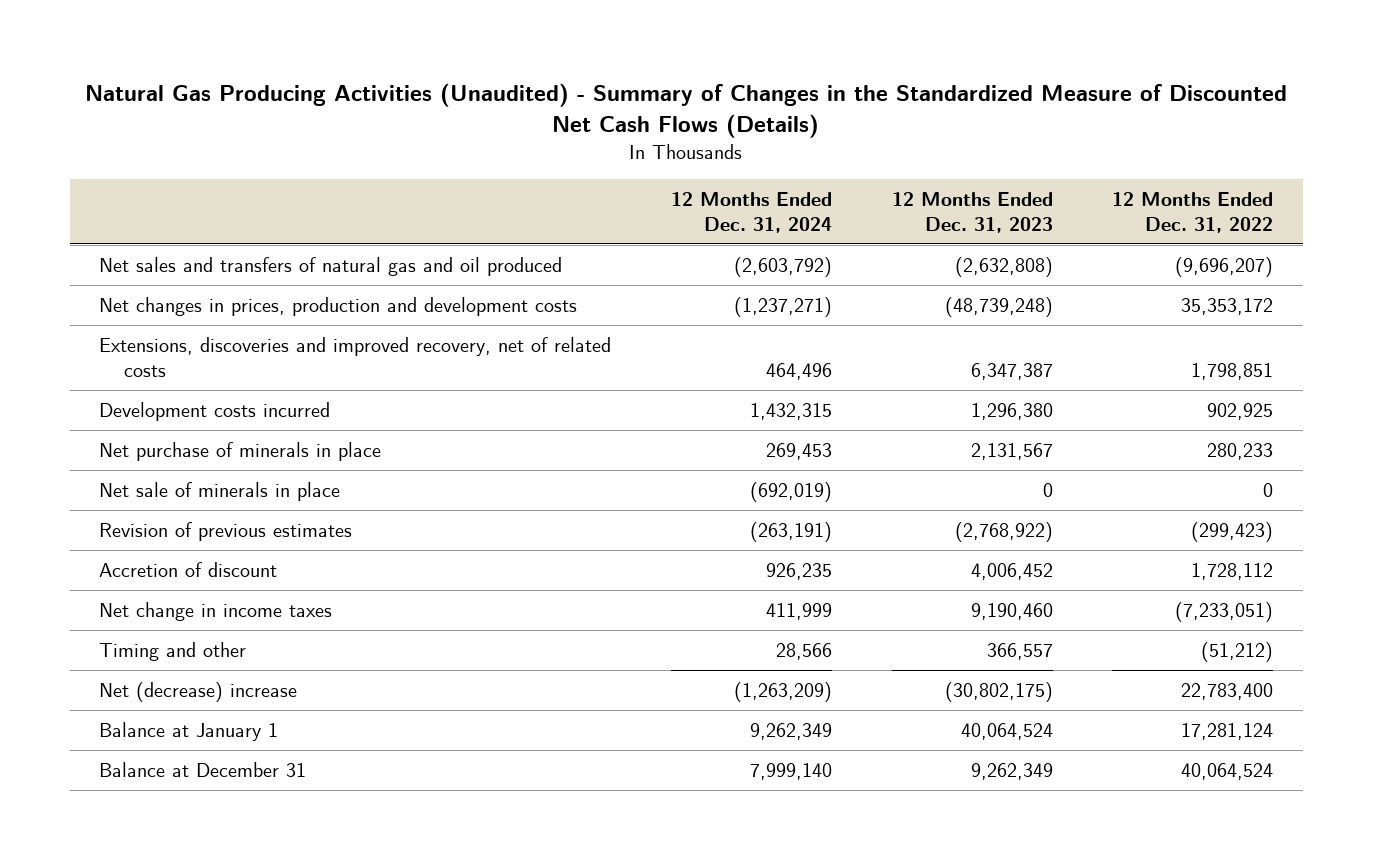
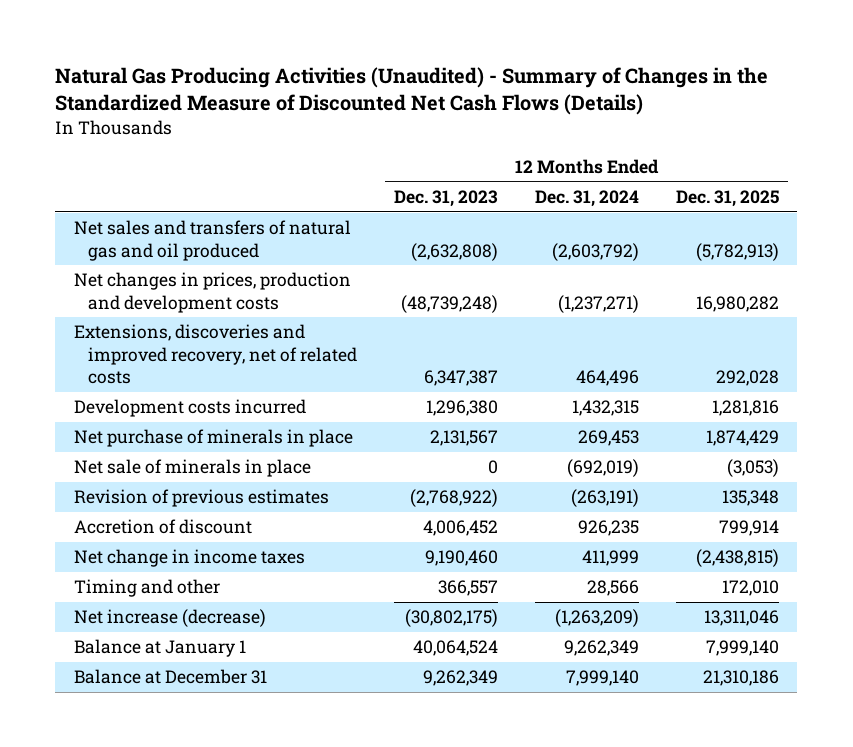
[1112,191,1274,234] 12 Months Ended Dec. 31, 2022 -> none
none -> [675,189,779,207] Dec. 31, 2025
[99,681,298,702] Net (decrease) increase -> [73,609,266,628] Net increase (decrease)

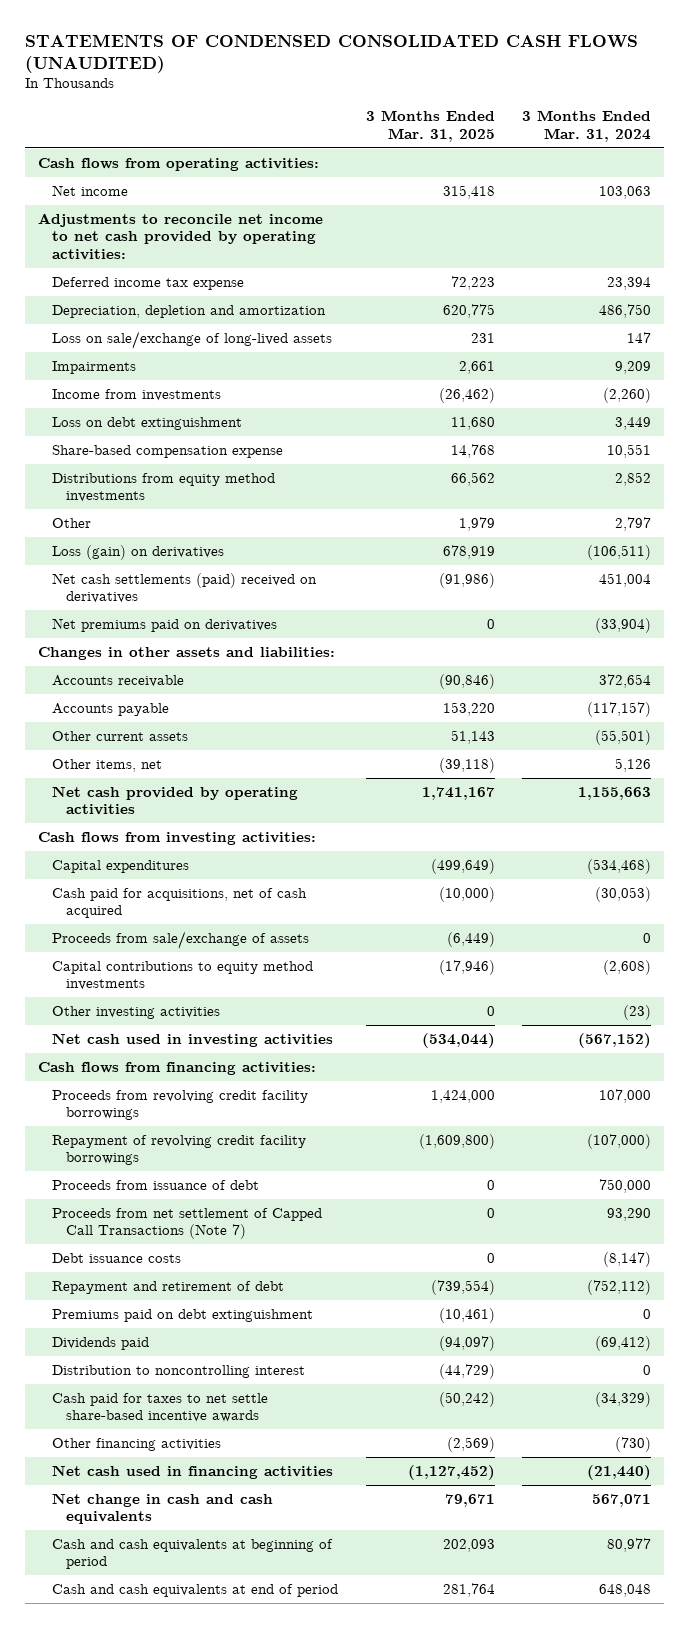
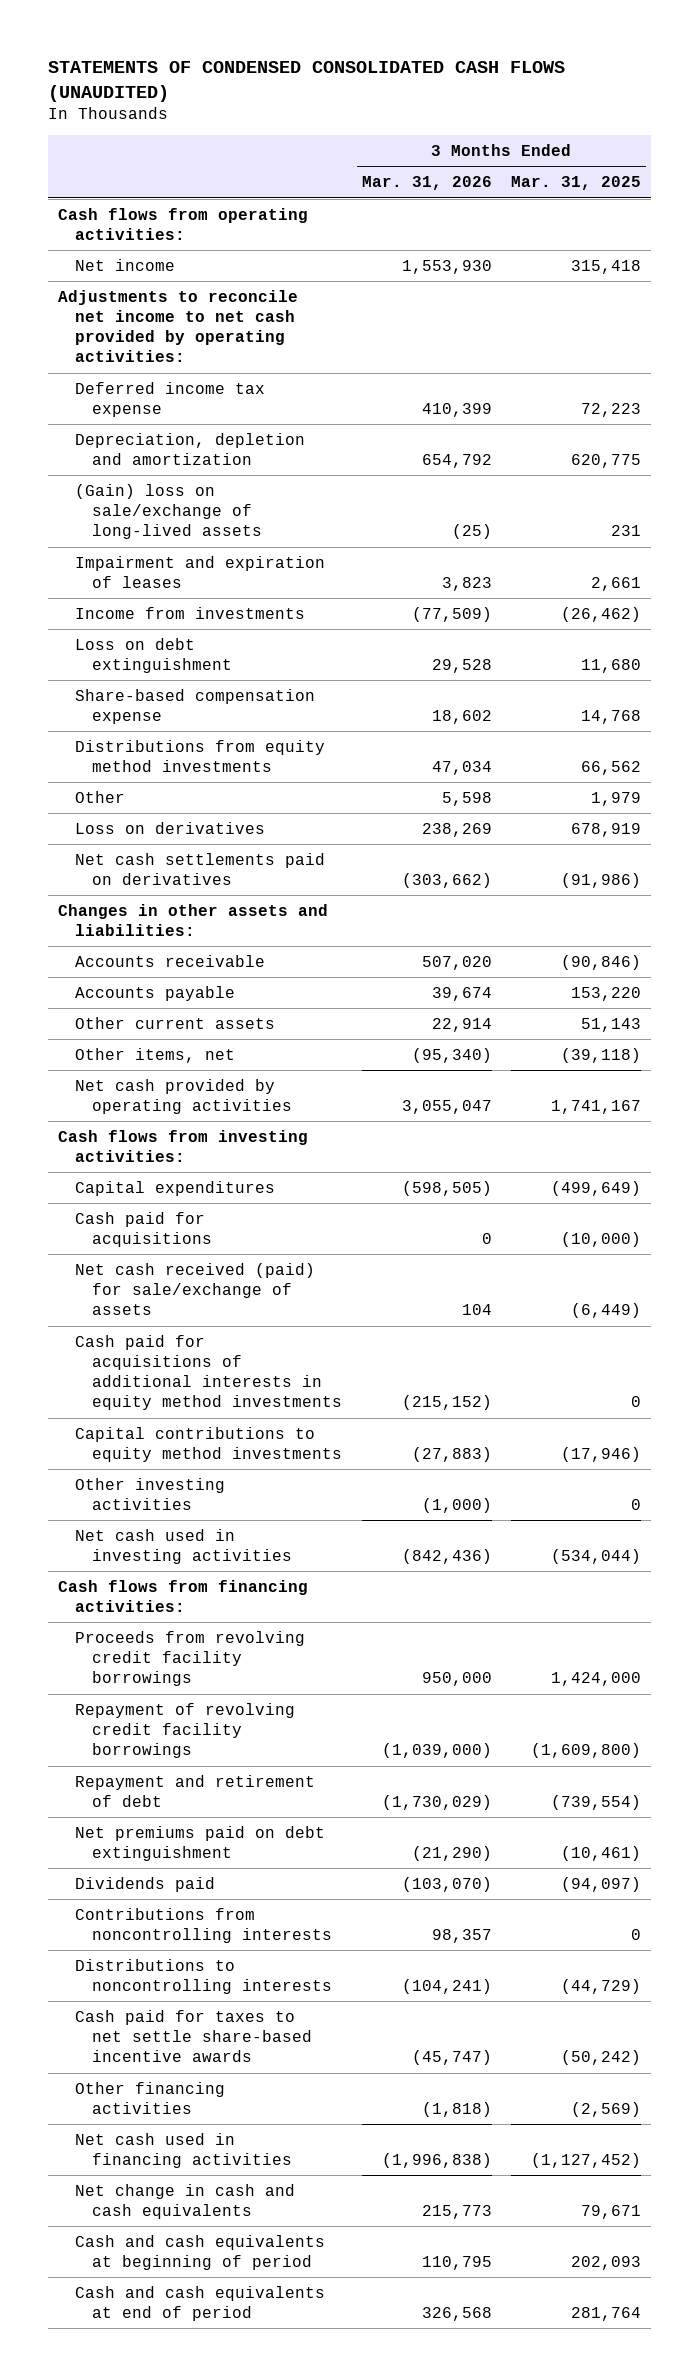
[521,110,651,142] 3 Months Ended Mar. 31, 2024 -> none
none -> [361,176,492,191] Mar. 31, 2026
[52,330,333,349] Loss on sale/exchange of long-lived assets -> [75,483,263,540] (Gain) loss on sale/exchange of long-lived assets
[52,360,137,374] Impairments -> [75,555,326,589] Impairment and expiration of leases
[52,617,278,632] Net premiums paid on derivatives -> none
[52,544,225,560] Loss (gain) on derivatives -> [75,821,266,834] Loss on derivatives
[52,572,318,604] Net cash settlements (paid) received on derivatives -> [75,852,326,886] Net cash settlements paid on derivatives
[52,887,308,919] Cash paid for acquisitions, net of cash acquired -> [75,1211,213,1248] Cash paid for acquisitions
[52,930,310,949] Proceeds from sale/exchange of assets -> [75,1262,316,1316] Net cash received (paid) for sale/exchange of assets
none -> [75,1334,343,1411] Cash paid for acquisitions of additional interests in equity method investments
[52,1179,260,1190] Proceeds from issuance of debt -> none
[52,1207,323,1240] Proceeds from net settlement of Capped Call Transactions (Note 7) -> none
[52,1252,182,1263] Debt issuance costs -> none
[52,1308,314,1322] Premiums paid on debt extinguishment -> [75,1825,326,1862] Net premiums paid on debt extinguishment
none -> [75,1907,333,1944] Contributions from noncontrolling interests
[52,1364,306,1378] Distribution to noncontrolling interest -> [75,1958,333,1995] Distributions to noncontrolling interests

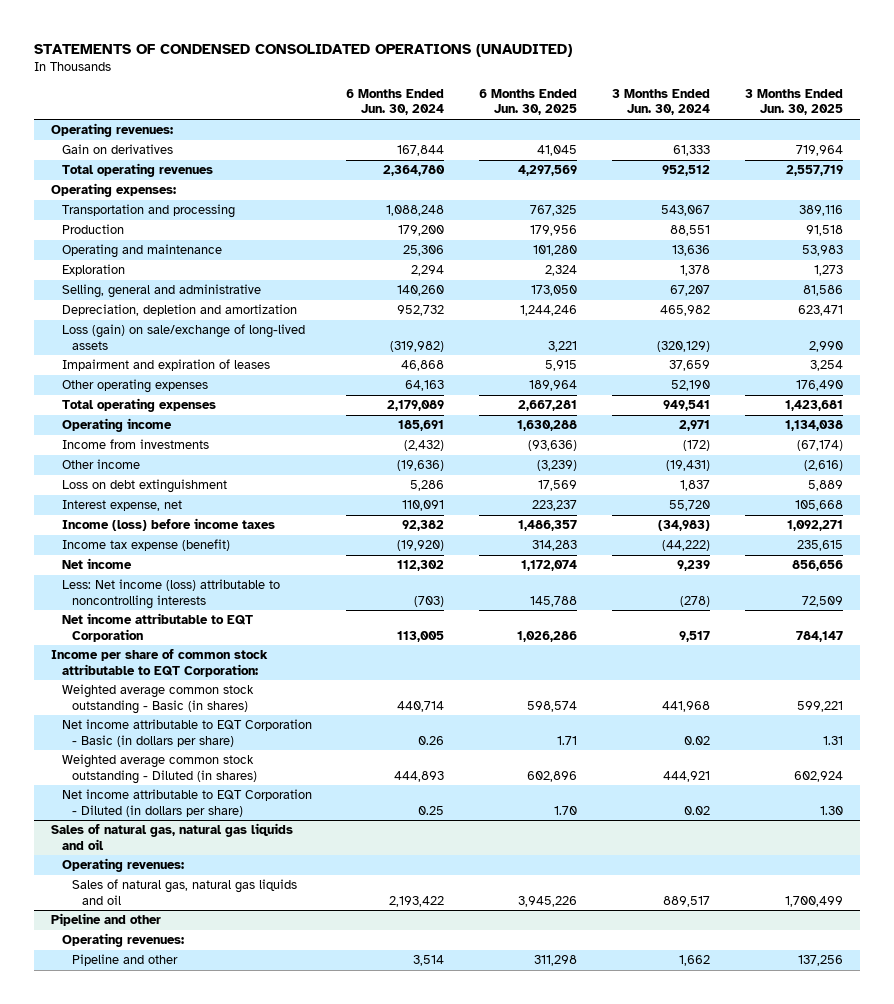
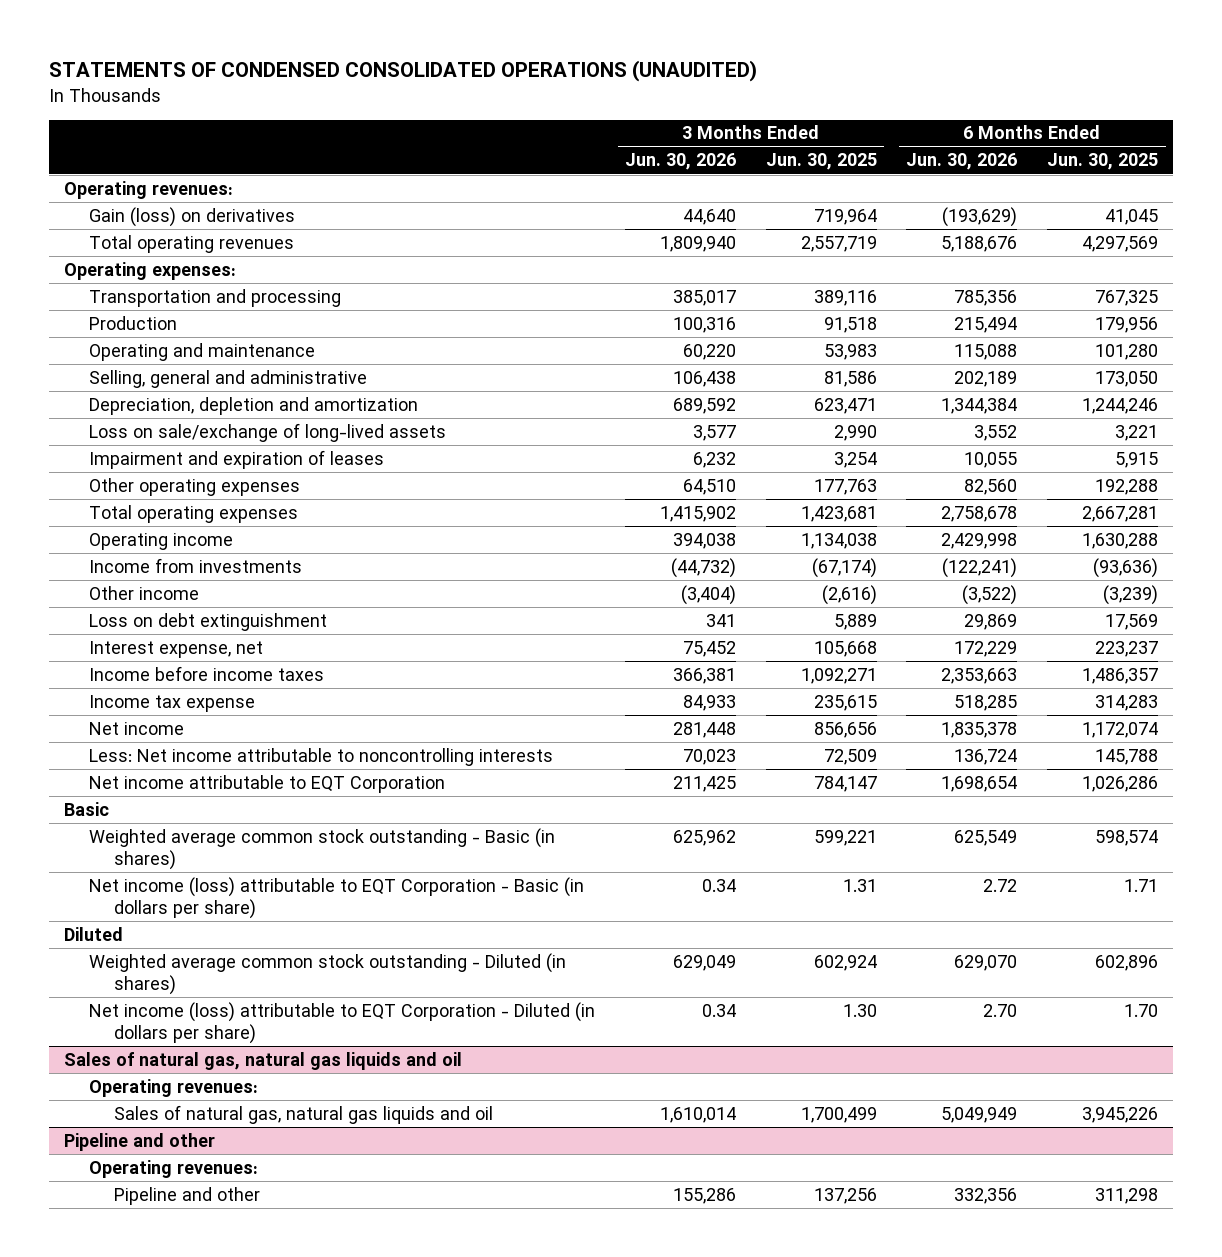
[346,89,445,116] 6 Months Ended Jun. 30, 2024 -> none
[612,89,711,116] 3 Months Ended Jun. 30, 2024 -> none
none -> [624,153,736,171] Jun. 30, 2026
none -> [906,153,1018,171] Jun. 30, 2026
[61,144,173,155] Gain on derivatives -> [89,206,296,227] Gain (loss) on derivatives
[61,264,125,277] Exploration -> none
[61,324,305,350] Loss (gain) on sale/exchange of long-lived assets -> [89,422,447,442] Loss on sale/exchange of long-lived assets
[529,380,578,392] 189,964 -> [1095,478,1159,495] 192,288
[795,380,843,392] 176,490 -> [813,478,877,495] 177,763
[61,518,275,532] Income (loss) before income taxes -> [89,665,325,681] Income before income taxes
[61,539,230,552] Income tax expense (benefit) -> [89,694,256,712] Income tax expense
[61,579,280,609] Less: Net income (loss) attributable to noncontrolling interests -> [89,747,554,766] Less: Net income attributable to noncontrolling interests
[51,649,269,677] Income per share of common stock attributable to EQT Corporation: -> none
none -> [64,801,110,816] Basic
[61,719,312,747] Net income attributable to EQT Corporation - Basic (in dollars per share) -> [89,876,585,920] Net income (loss) attributable to EQT Corporation - Basic (in dollars per share)
none -> [64,926,124,941] Diluted
[61,789,312,817] Net income attributable to EQT Corporation - Diluted (in dollars per share) -> [89,1001,596,1045] Net income (loss) attributable to EQT Corporation - Diluted (in dollars per share)

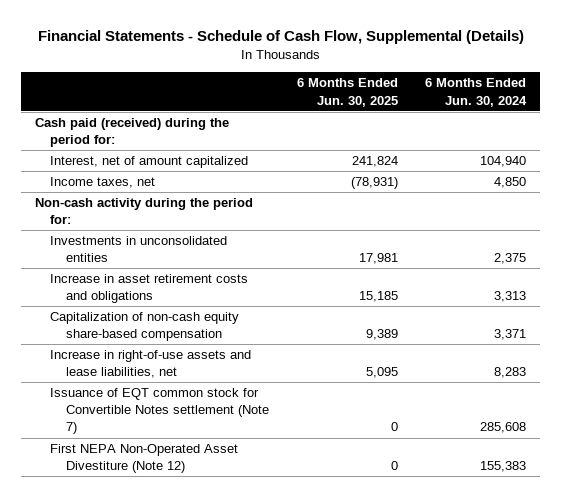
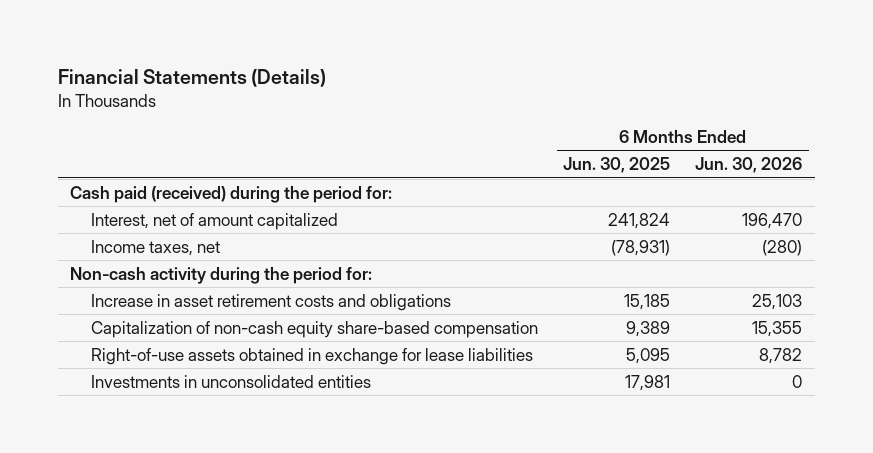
[37,30,524,45] Financial Statements - Schedule of Cash Flow, Supplemental (Details) -> [57,68,326,87] Financial Statements (Details)
[425,78,528,107] 6 Months Ended Jun. 30, 2024 -> none
none -> [695,157,803,174] Jun. 30, 2026
[50,388,269,435] Issuance of EQT common stock for Convertible Notes settlement (Note 7) -> none
[50,444,239,474] First NEPA Non-Operated Asset Divestiture (Note 12) -> none
[50,350,252,379] Increase in right-of-use assets and lease liabilities, net -> [91,347,534,365] Right-of-use assets obtained in exchange for lease liabilities
[50,236,228,263] Investments in unconsolidated entities -> [91,374,372,388] Investments in unconsolidated entities

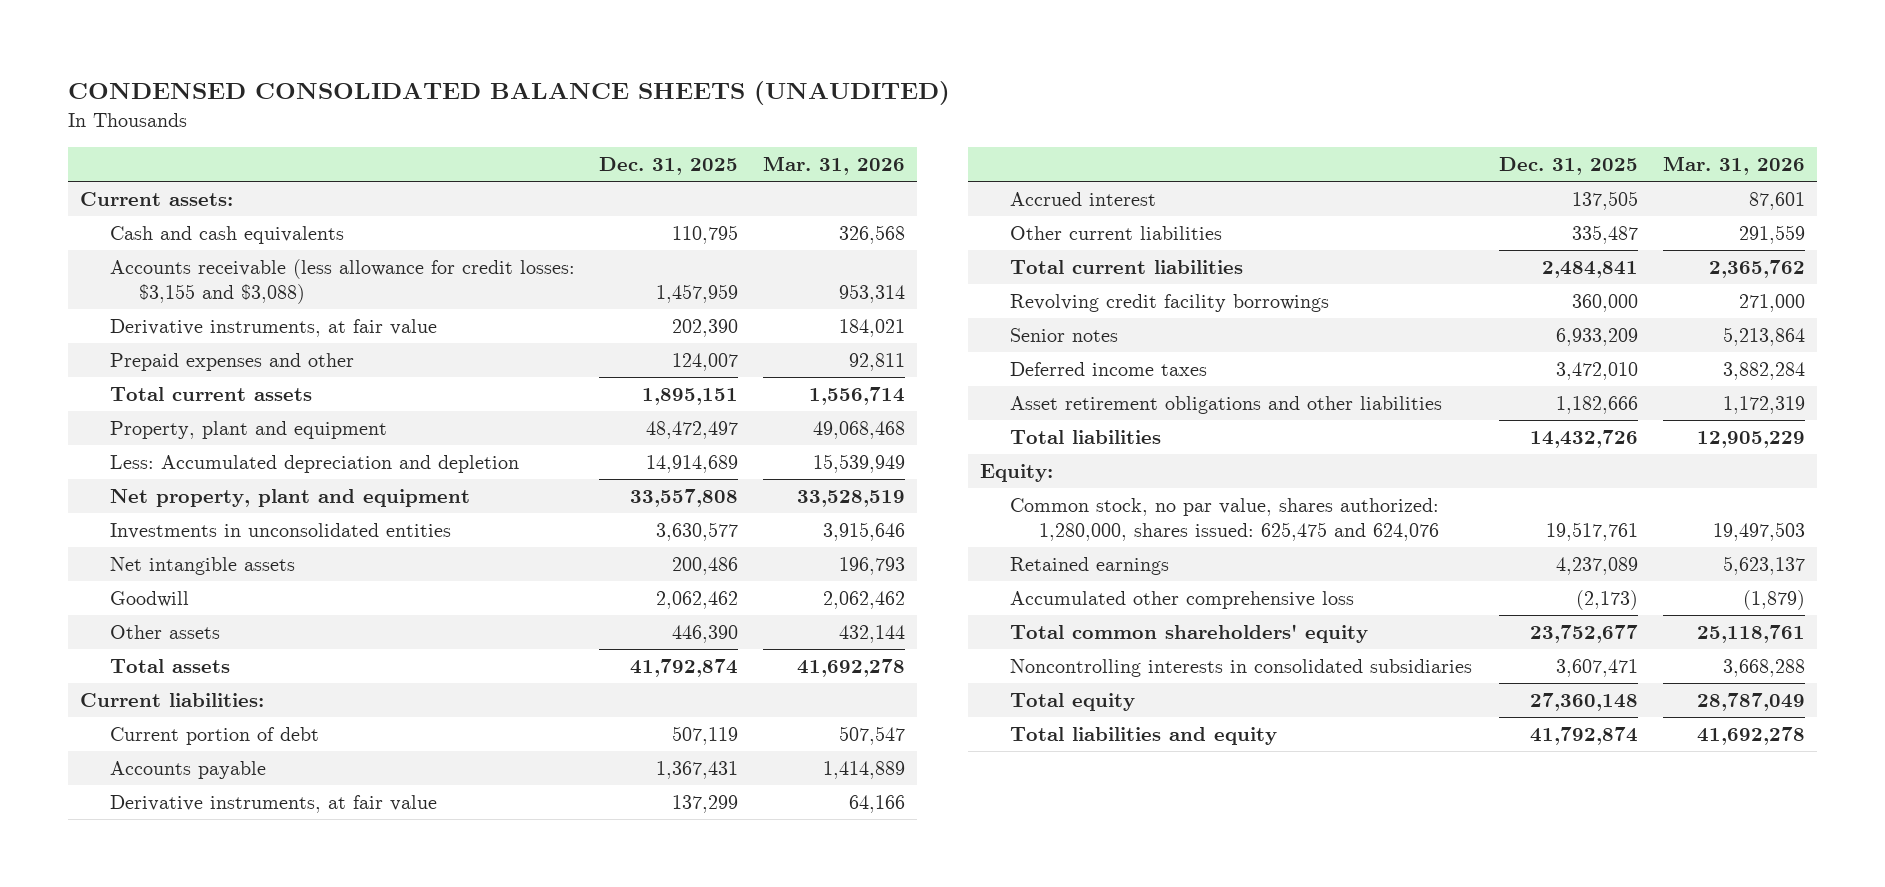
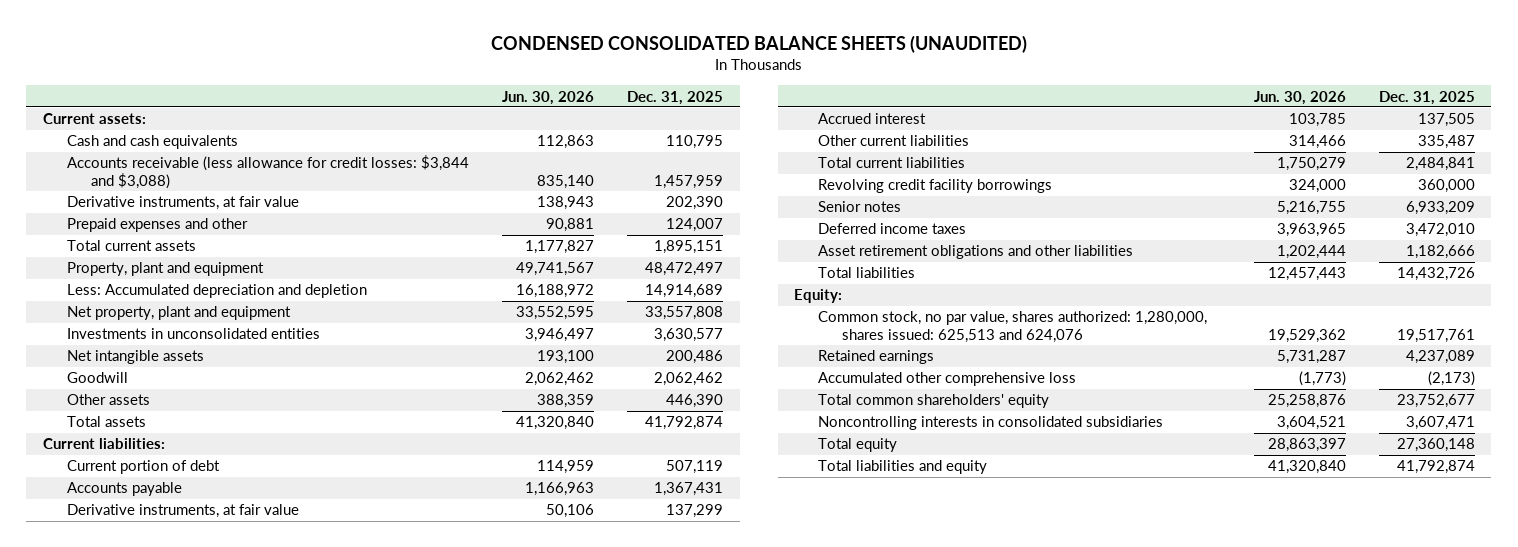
[763,156,906,176] Mar. 31, 2026 -> none
none -> [502,90,595,105] Jun. 30, 2026
[109,258,575,304] Accounts receivable (less allowance for credit losses: $3,155 and $3,088) -> [66,155,469,189] Accounts receivable (less allowance for credit losses: $3,844 and $3,088)
[1009,497,1439,541] Common stock, no par value, shares authorized: 1,280,000, shares issued: 625,475 and 624,076 -> [818,311,1208,343] Common stock, no par value, shares authorized: 1,280,000, shares issued: 625,513 and 624,076

